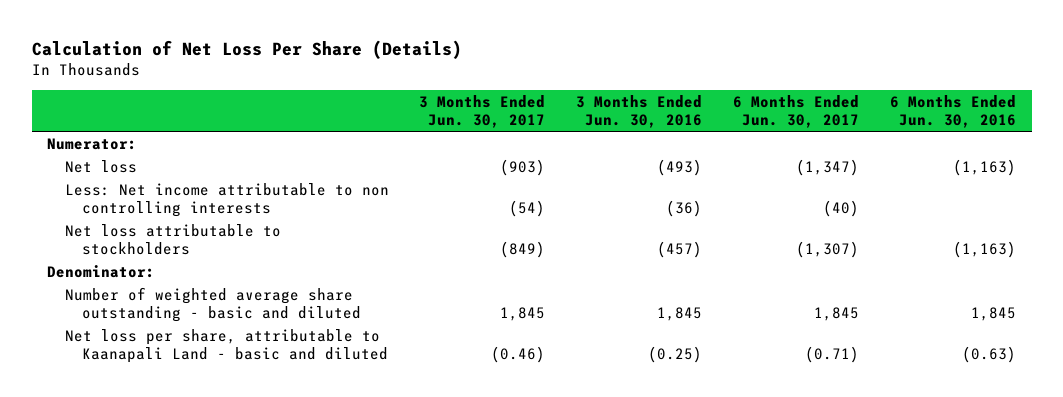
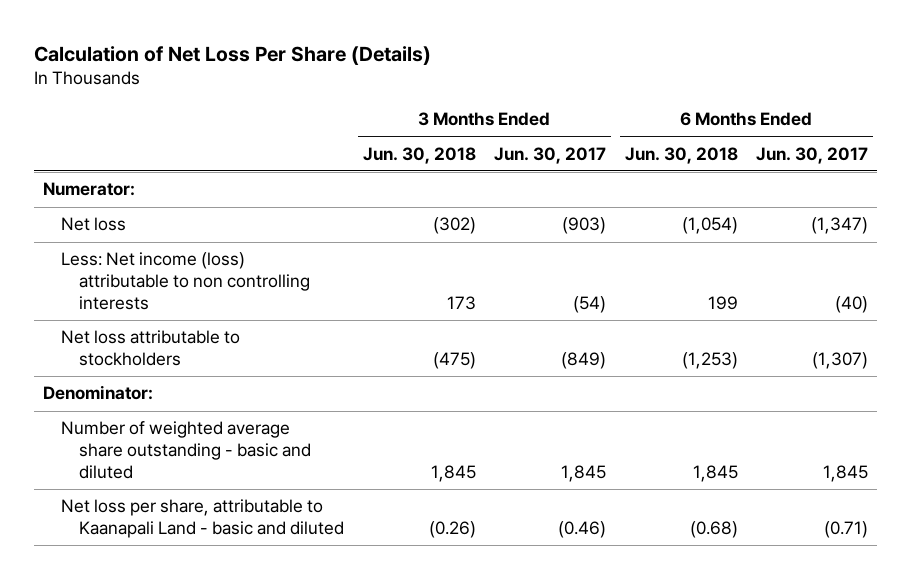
[576,95,703,128] 3 Months Ended Jun. 30, 2016 -> none
[890,95,1017,128] 6 Months Ended Jun. 30, 2016 -> none
none -> [362,146,476,164] Jun. 30, 2018
none -> [624,146,738,164] Jun. 30, 2018
[64,182,389,217] Less: Net income attributable to non controlling interests -> [61,252,311,311] Less: Net income (loss) attributable to non controlling interests

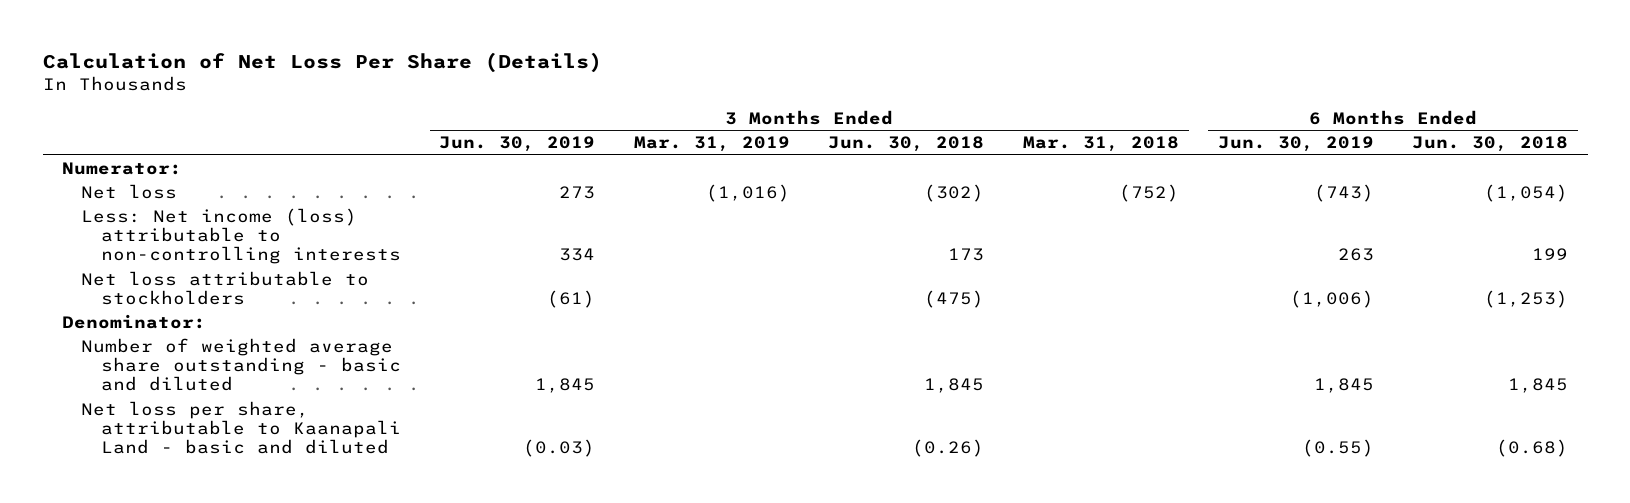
[494,146,607,164] Jun. 30, 2017 -> none
[756,146,869,164] Jun. 30, 2017 -> none
none -> [439,136,596,153] Jun. 30, 2019
none -> [633,136,790,153] Mar. 31, 2019
none -> [1022,136,1179,153] Mar. 31, 2018
none -> [1217,136,1374,153] Jun. 30, 2019
[61,252,311,311] Less: Net income (loss) attributable to non controlling interests -> [81,207,401,265] Less: Net income (loss) attributable to non-controlling interests

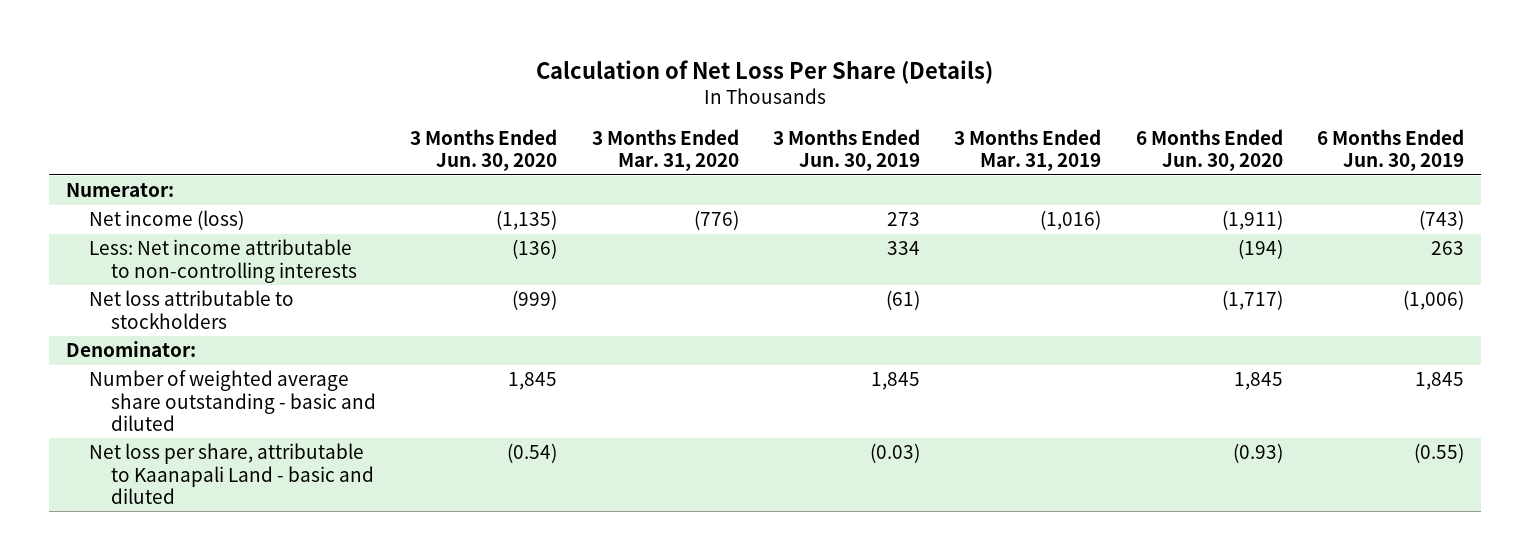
[828,136,985,153] Jun. 30, 2018 -> none
[1022,136,1179,153] Mar. 31, 2018 -> none
[1412,136,1569,153] Jun. 30, 2018 -> none
none -> [410,128,558,172] 3 Months Ended Jun. 30, 2020
none -> [591,128,739,172] 3 Months Ended Mar. 31, 2020
none -> [1135,128,1283,172] 6 Months Ended Jun. 30, 2020
[81,183,178,199] Net loss -> [88,210,244,231] Net income (loss)
[81,207,401,265] Less: Net income (loss) attributable to non-controlling interests -> [88,239,358,283] Less: Net income attributable to non-controlling interests

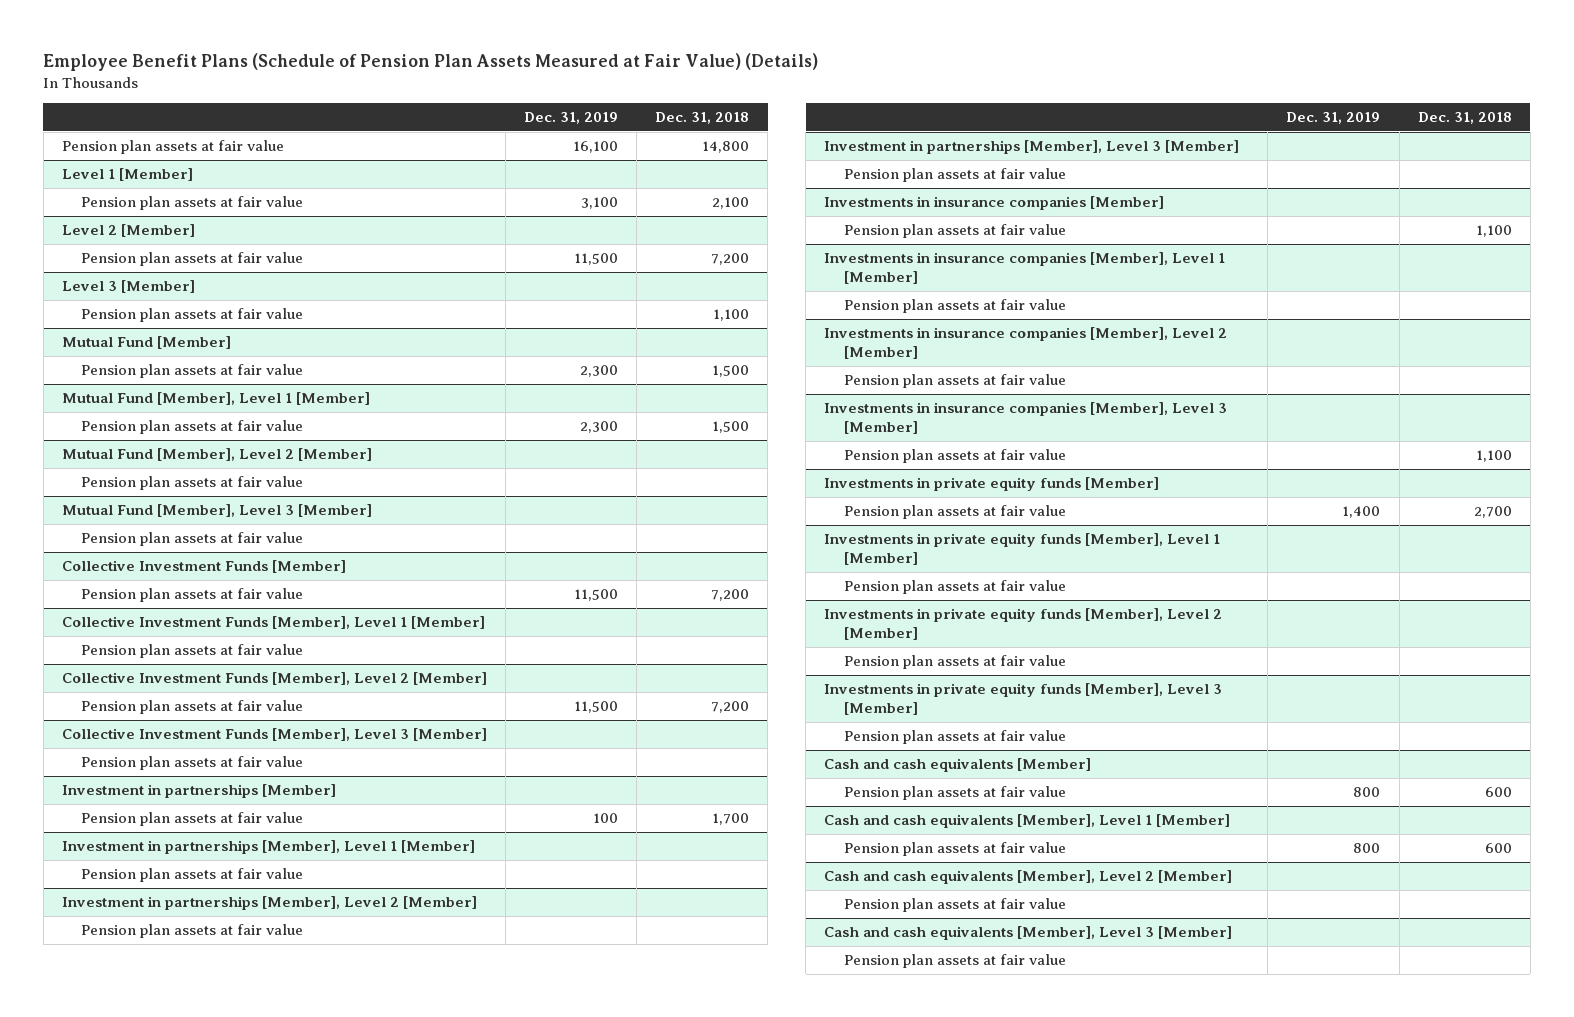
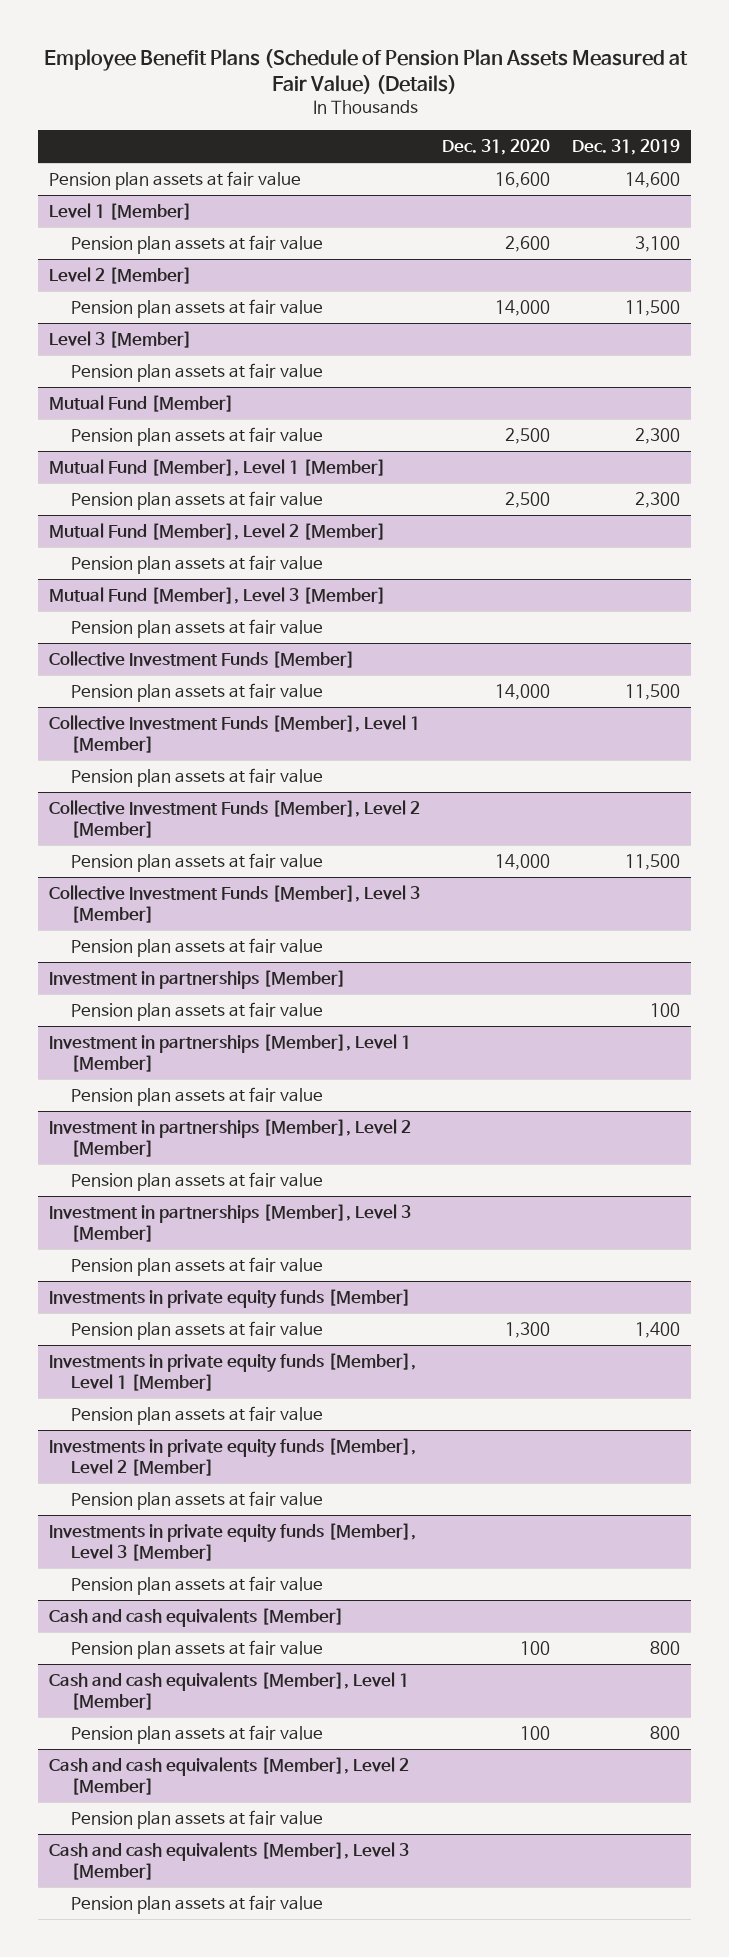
[655,111,750,124] Dec. 31, 2018 -> none
none -> [442,139,551,156] Dec. 31, 2020
[573,141,619,154] 16,100 -> [624,171,680,188] 14,600
[824,196,1165,211] Investments in insurance companies [Member] -> none
[843,224,1066,239] Pension plan assets at fair value -> none
[824,252,1226,284] Investments in insurance companies [Member], Level 1 [Member] -> none
[843,299,1066,314] Pension plan assets at fair value -> none
[824,327,1228,359] Investments in insurance companies [Member], Level 2 [Member] -> none
[843,374,1066,389] Pension plan assets at fair value -> none
[824,402,1228,434] Investments in insurance companies [Member], Level 3 [Member] -> none
[843,449,1066,464] Pension plan assets at fair value -> none

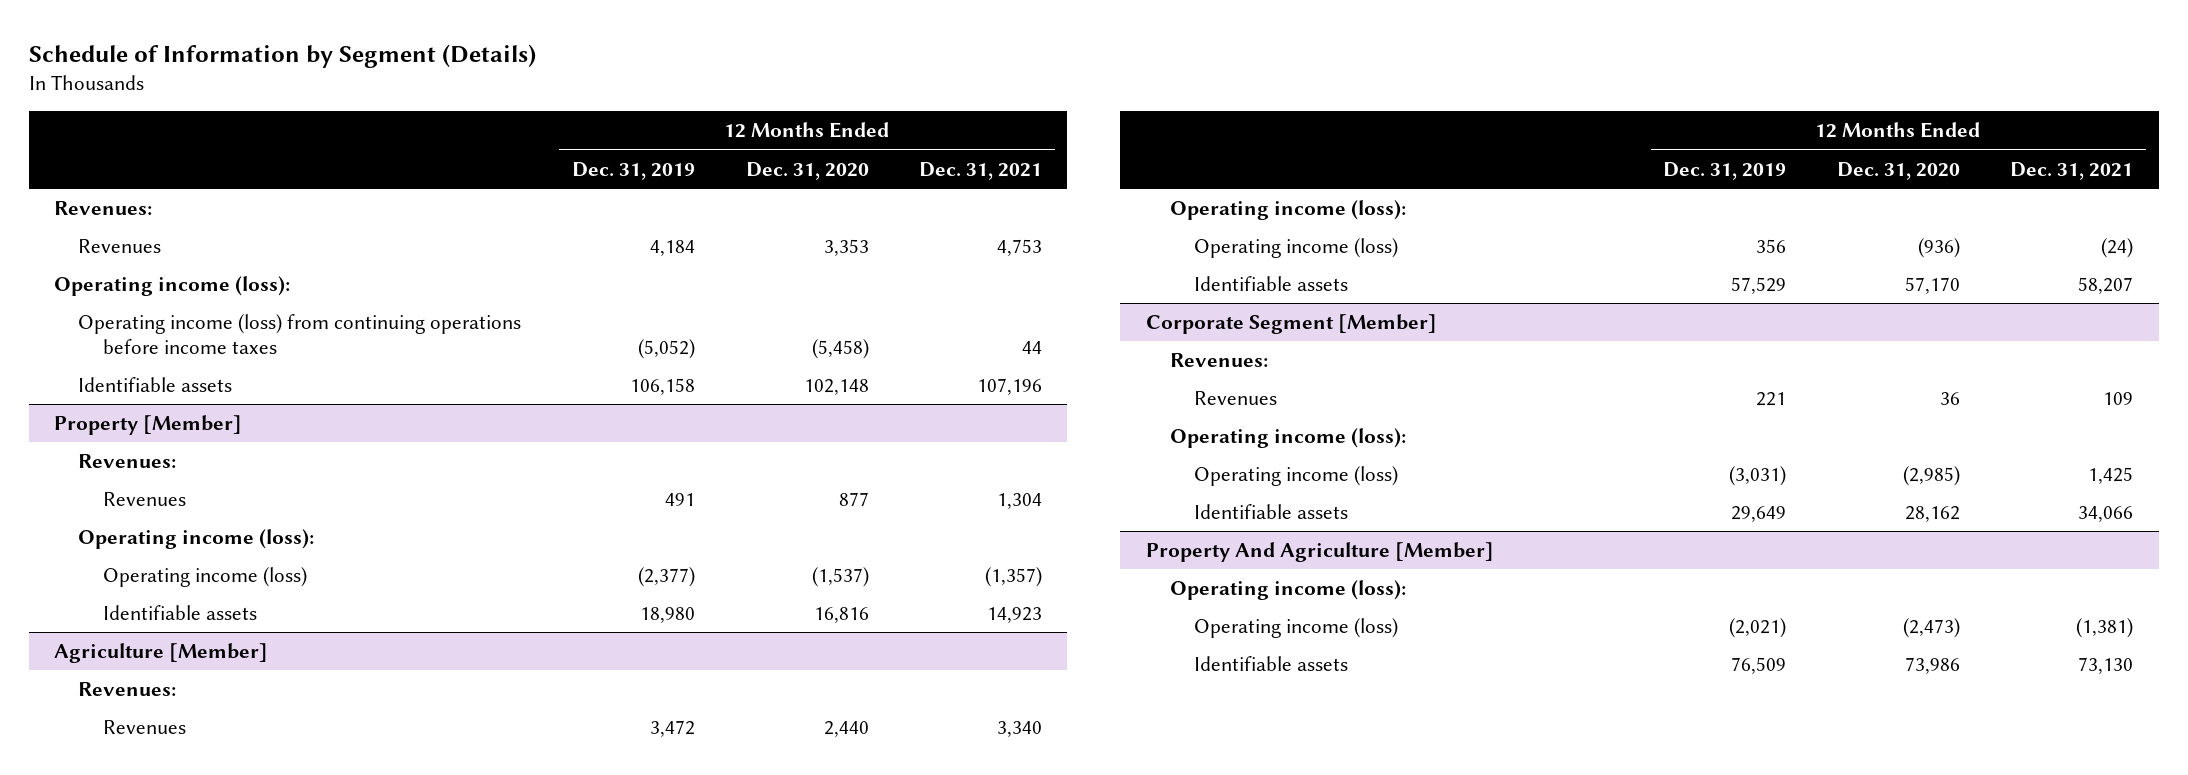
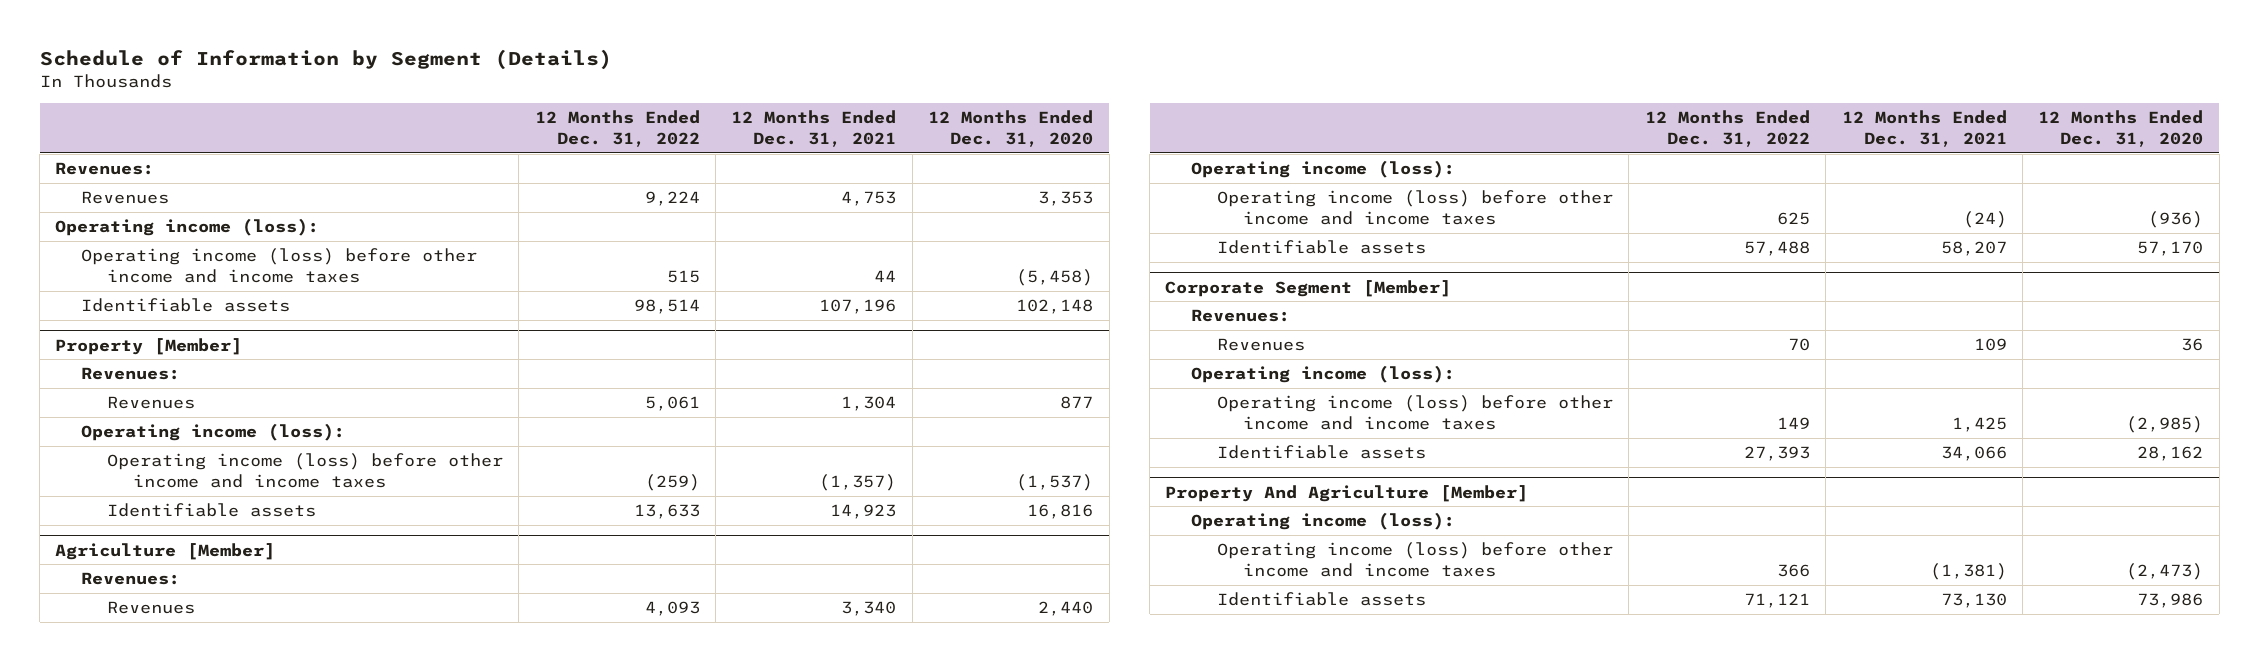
[571,161,695,180] Dec. 31, 2019 -> none
none -> [534,109,700,147] 12 Months Ended Dec. 31, 2022
[78,314,522,354] Operating income (loss) from continuing operations before income taxes -> [81,248,478,283] Operating income (loss) before other income and income taxes
[102,567,307,588] Operating income (loss) -> [107,453,504,488] Operating income (loss) before other income and income taxes
[1193,238,1398,259] Operating income (loss) -> [1217,190,1614,225] Operating income (loss) before other income and income taxes
[1193,466,1398,487] Operating income (loss) -> [1217,395,1614,430] Operating income (loss) before other income and income taxes
[1193,618,1398,639] Operating income (loss) -> [1217,542,1614,577] Operating income (loss) before other income and income taxes

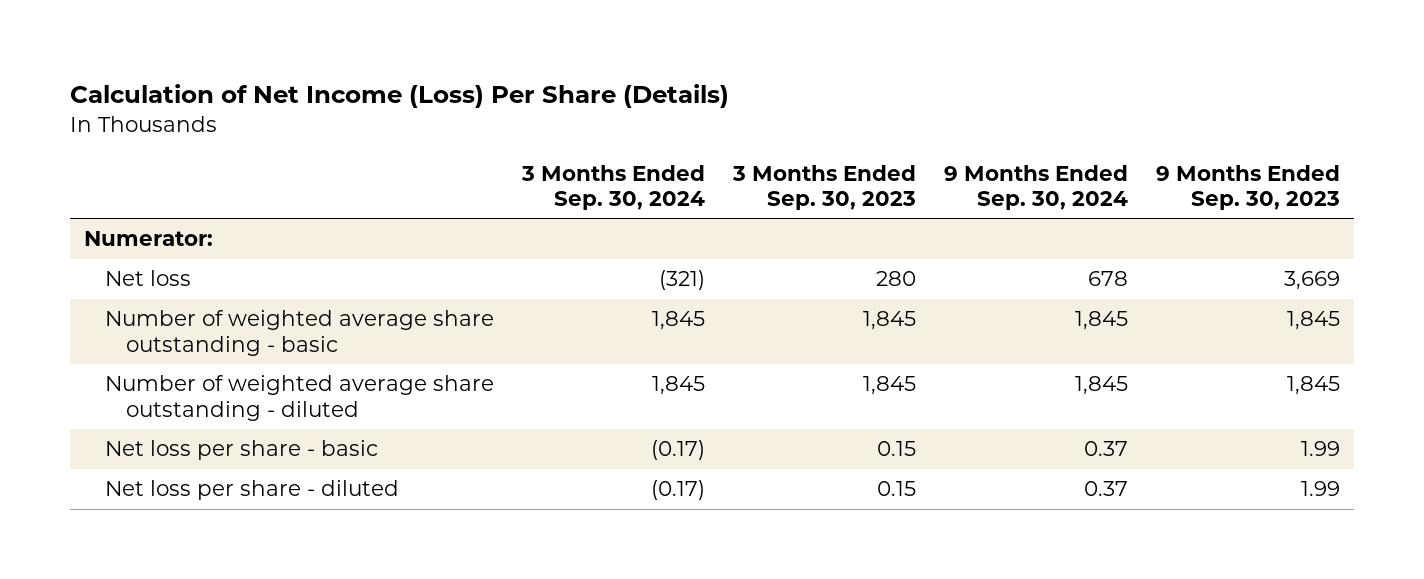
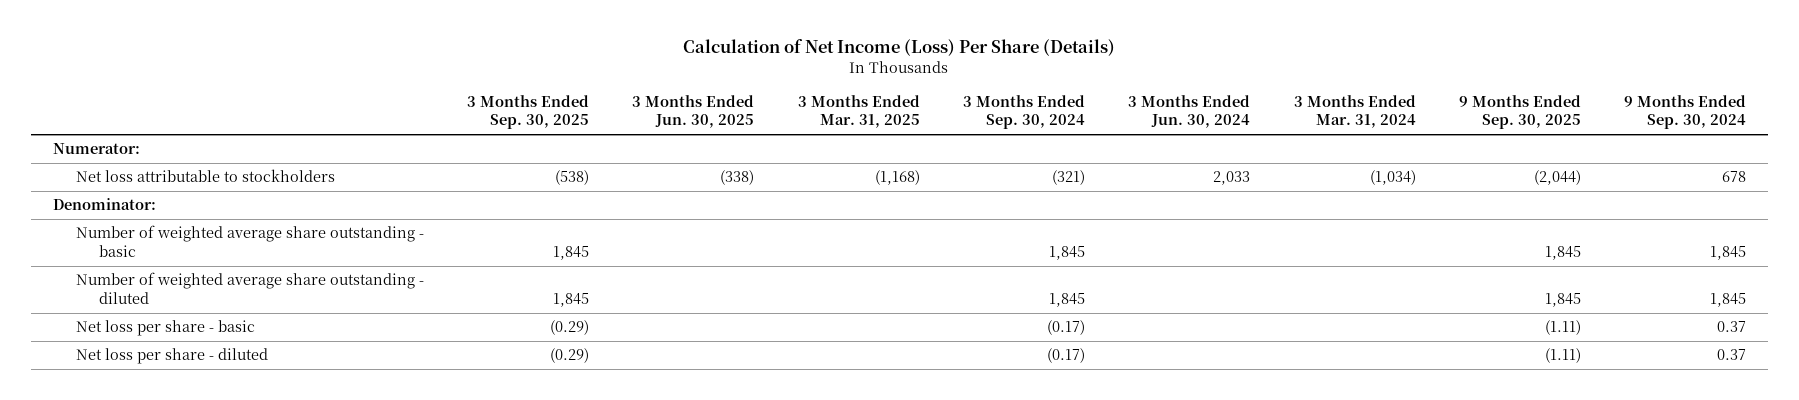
[731,164,916,210] 3 Months Ended Sep. 30, 2023 -> none
[1155,164,1340,210] 9 Months Ended Sep. 30, 2023 -> none
none -> [466,94,589,130] 3 Months Ended Sep. 30, 2025
none -> [632,94,755,129] 3 Months Ended Jun. 30, 2025
none -> [797,94,920,129] 3 Months Ended Mar. 31, 2025
none -> [1128,94,1251,129] 3 Months Ended Jun. 30, 2024
none -> [1293,94,1416,129] 3 Months Ended Mar. 31, 2024
none -> [1459,94,1582,130] 9 Months Ended Sep. 30, 2025
[105,270,192,287] Net loss -> [75,169,335,183] Net loss attributable to stockholders
none -> [52,198,156,211] Denominator:

